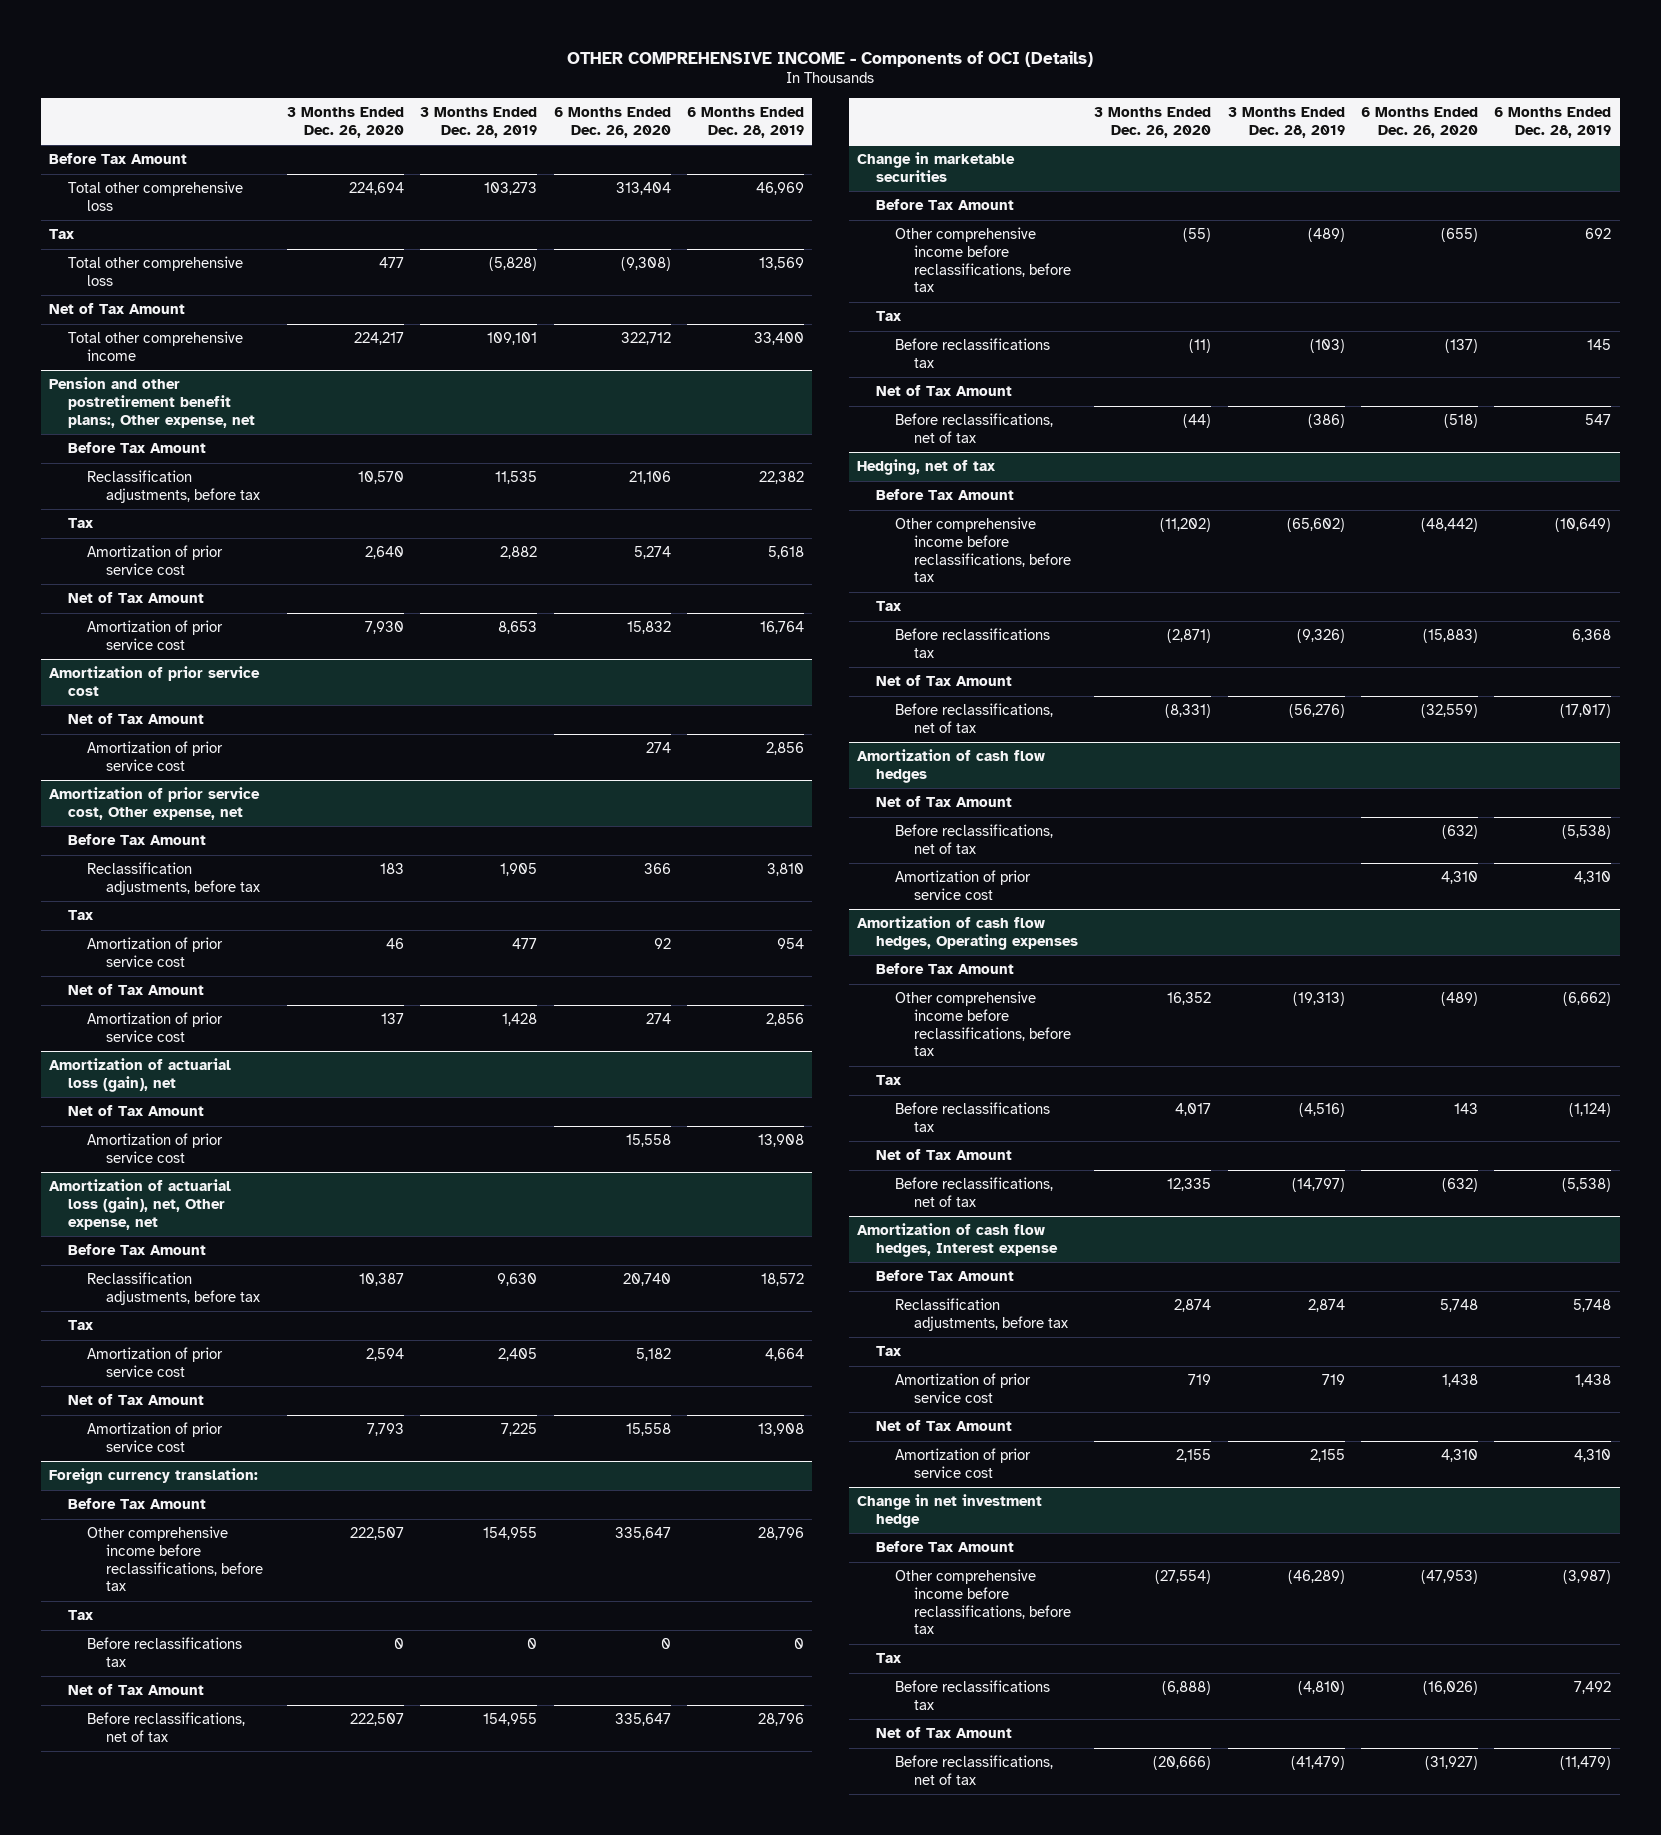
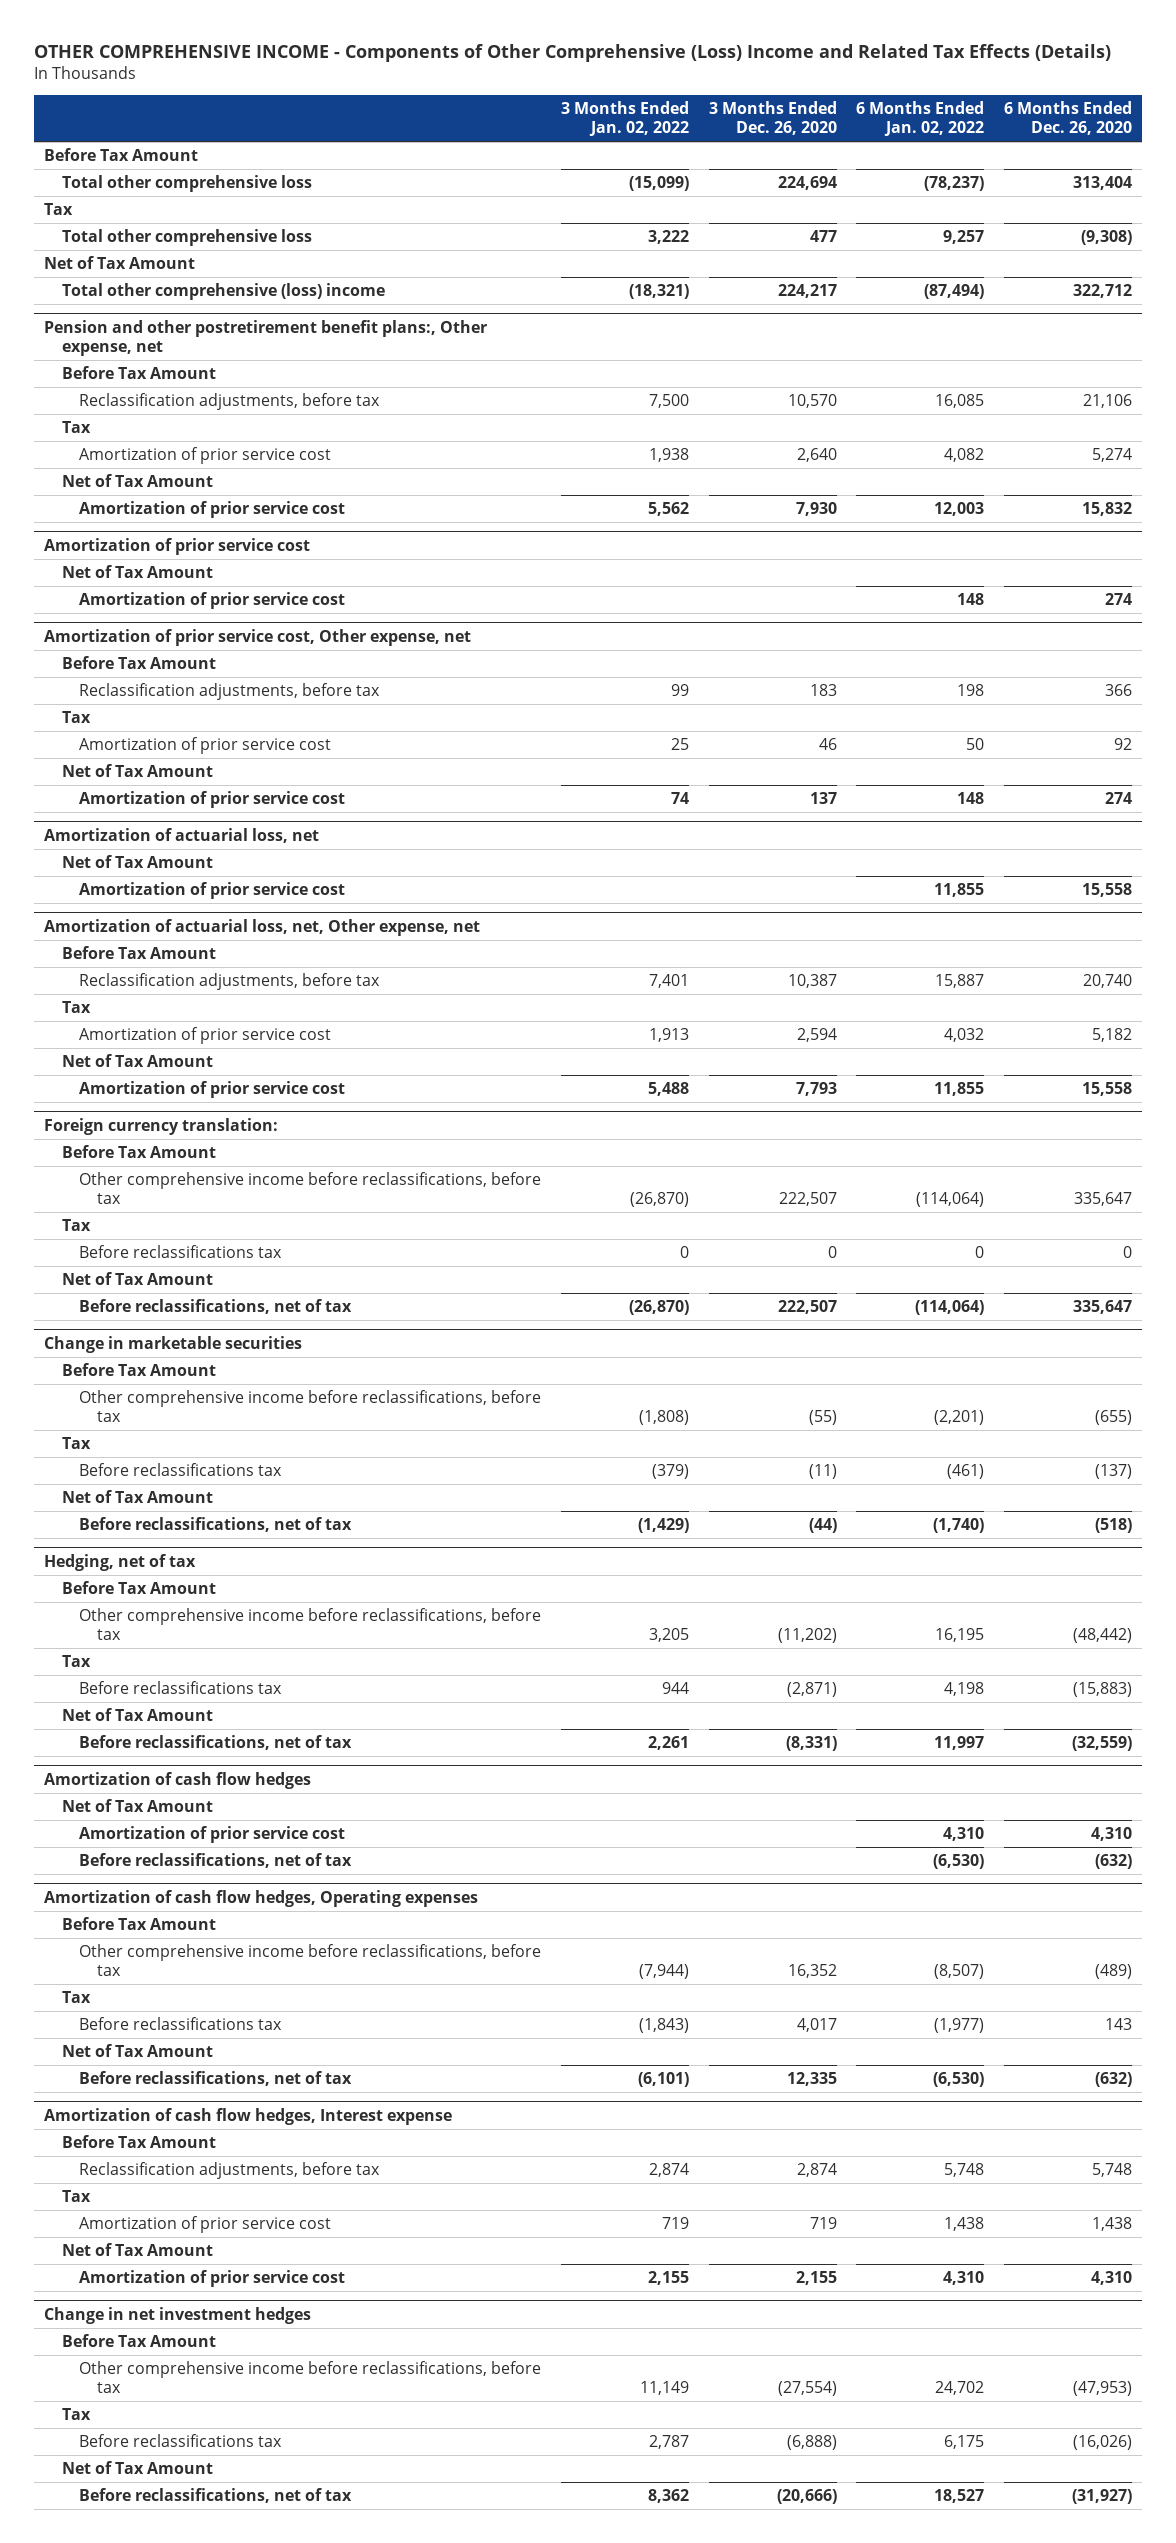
[567,50,1094,67] OTHER COMPREHENSIVE INCOME - Components of OCI (Details) -> [34,44,1112,63] OTHER COMPREHENSIVE INCOME - Components of Other Comprehensive (Loss) Income and Related Tax Effects (Details)
[420,106,538,138] 3 Months Ended Dec. 28, 2019 -> none
[687,106,805,138] 6 Months Ended Dec. 28, 2019 -> none
none -> [560,101,689,137] 3 Months Ended Jan. 02, 2022
none -> [856,101,985,137] 6 Months Ended Jan. 02, 2022
[68,331,244,361] Total other comprehensive income -> [61,283,385,301] Total other comprehensive (loss) income
[49,1058,232,1092] Amortization of actuarial loss (gain), net -> [43,827,319,843] Amortization of actuarial loss, net
[49,1179,232,1230] Amortization of actuarial loss (gain), net, Other expense, net -> [43,918,480,936] Amortization of actuarial loss, net, Other expense, net
[894,824,1053,854] Before reclassifications, net of tax -> [79,1853,353,1869] Before reclassifications, net of tax
[856,1494,1042,1528] Change in net investment hedge -> [43,2306,311,2324] Change in net investment hedges

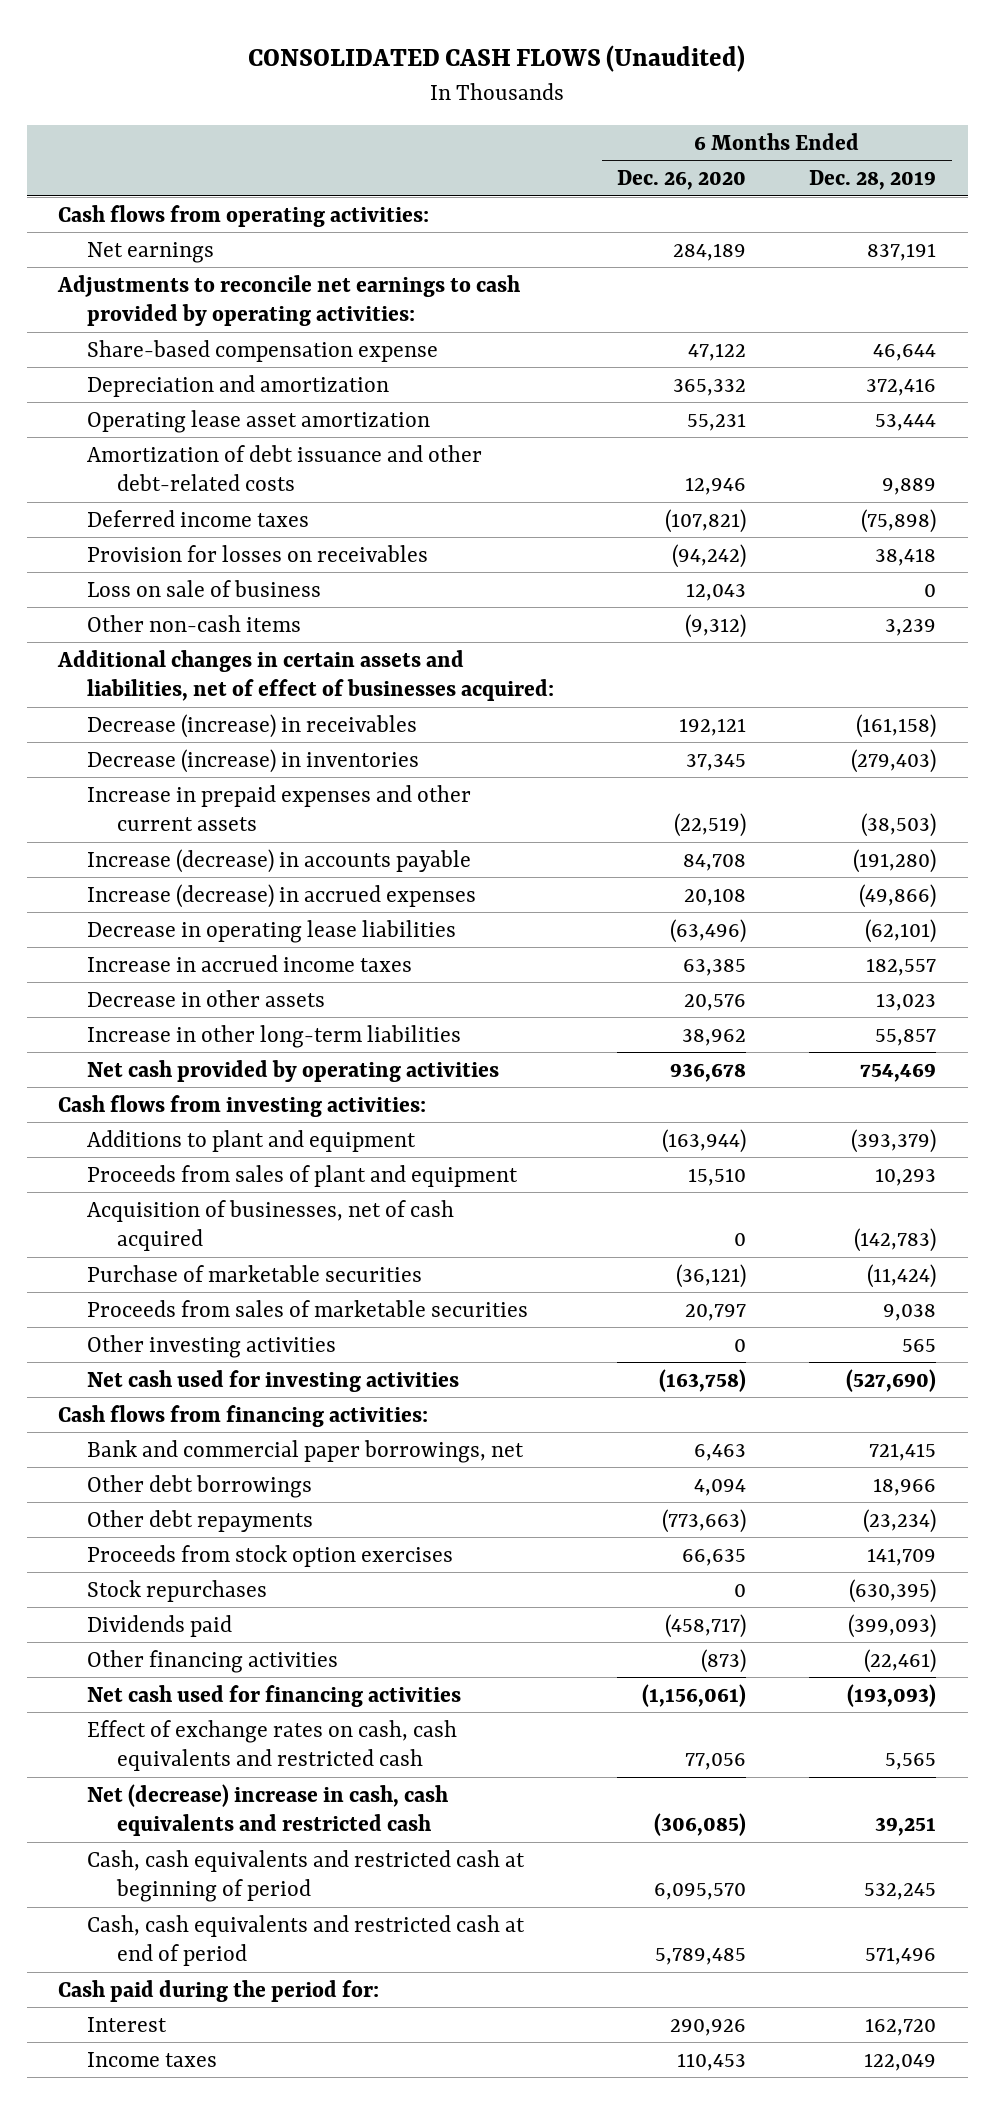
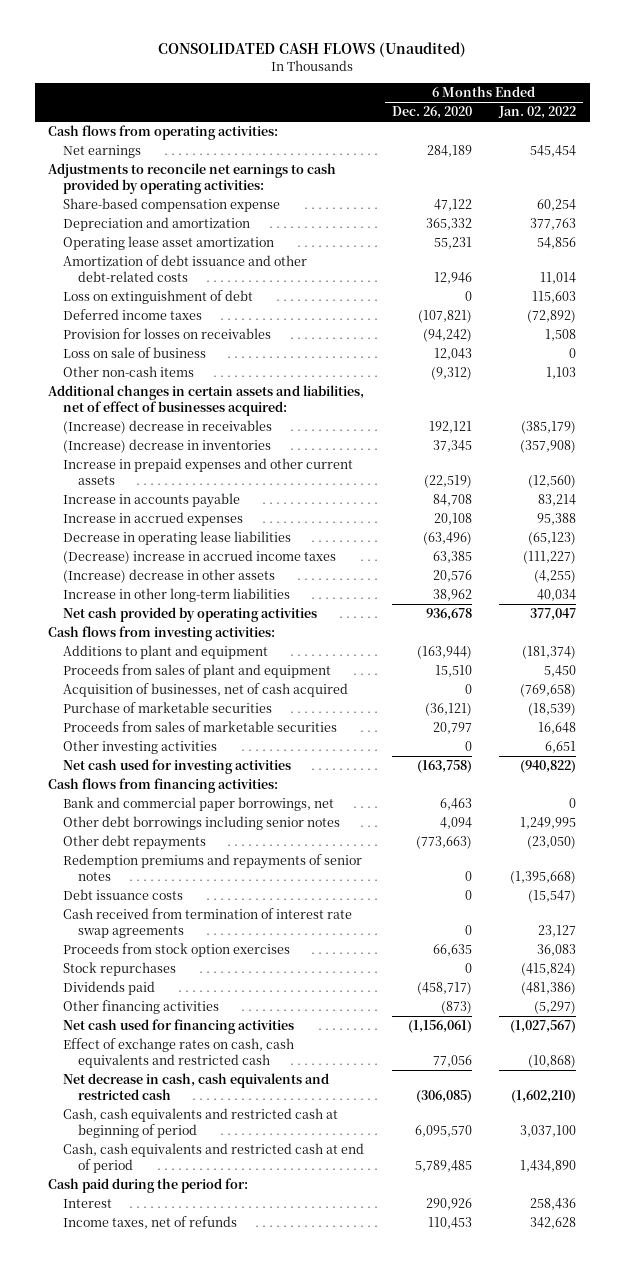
[809,170,937,191] Dec. 28, 2019 -> none
none -> [498,106,577,120] Jan. 02, 2022
none -> [63,290,254,305] Loss on extinguishment of debt
[87,713,418,738] Decrease (increase) in receivables -> [63,420,273,435] (Increase) decrease in receivables
[87,748,420,773] Decrease (increase) in inventories -> [63,439,272,454] (Increase) decrease in inventories
[87,848,472,873] Increase (decrease) in accounts payable -> [63,493,241,509] Increase in accounts payable
[87,883,477,908] Increase (decrease) in accrued expenses -> [63,512,244,527] Increase in accrued expenses
[87,954,413,972] Increase in accrued income taxes -> [63,550,337,565] (Decrease) increase in accrued income taxes
[87,989,326,1007] Decrease in other assets -> [63,569,276,584] (Increase) decrease in other assets
[87,1474,313,1498] Other debt borrowings -> [63,816,341,831] Other debt borrowings including senior notes
none -> [63,854,363,881] Redemption premiums and repayments of senior notes
none -> [63,889,184,901] Debt issuance costs
none -> [63,908,353,938] Cash received from termination of interest rate swap agreements
[87,1783,449,1837] Net (decrease) increase in cash, cash equivalents and restricted cash -> [63,1073,330,1100] Net decrease in cash, cash equivalents and restricted cash
[87,2051,218,2067] Income taxes -> [63,1216,238,1230] Income taxes, net of refunds

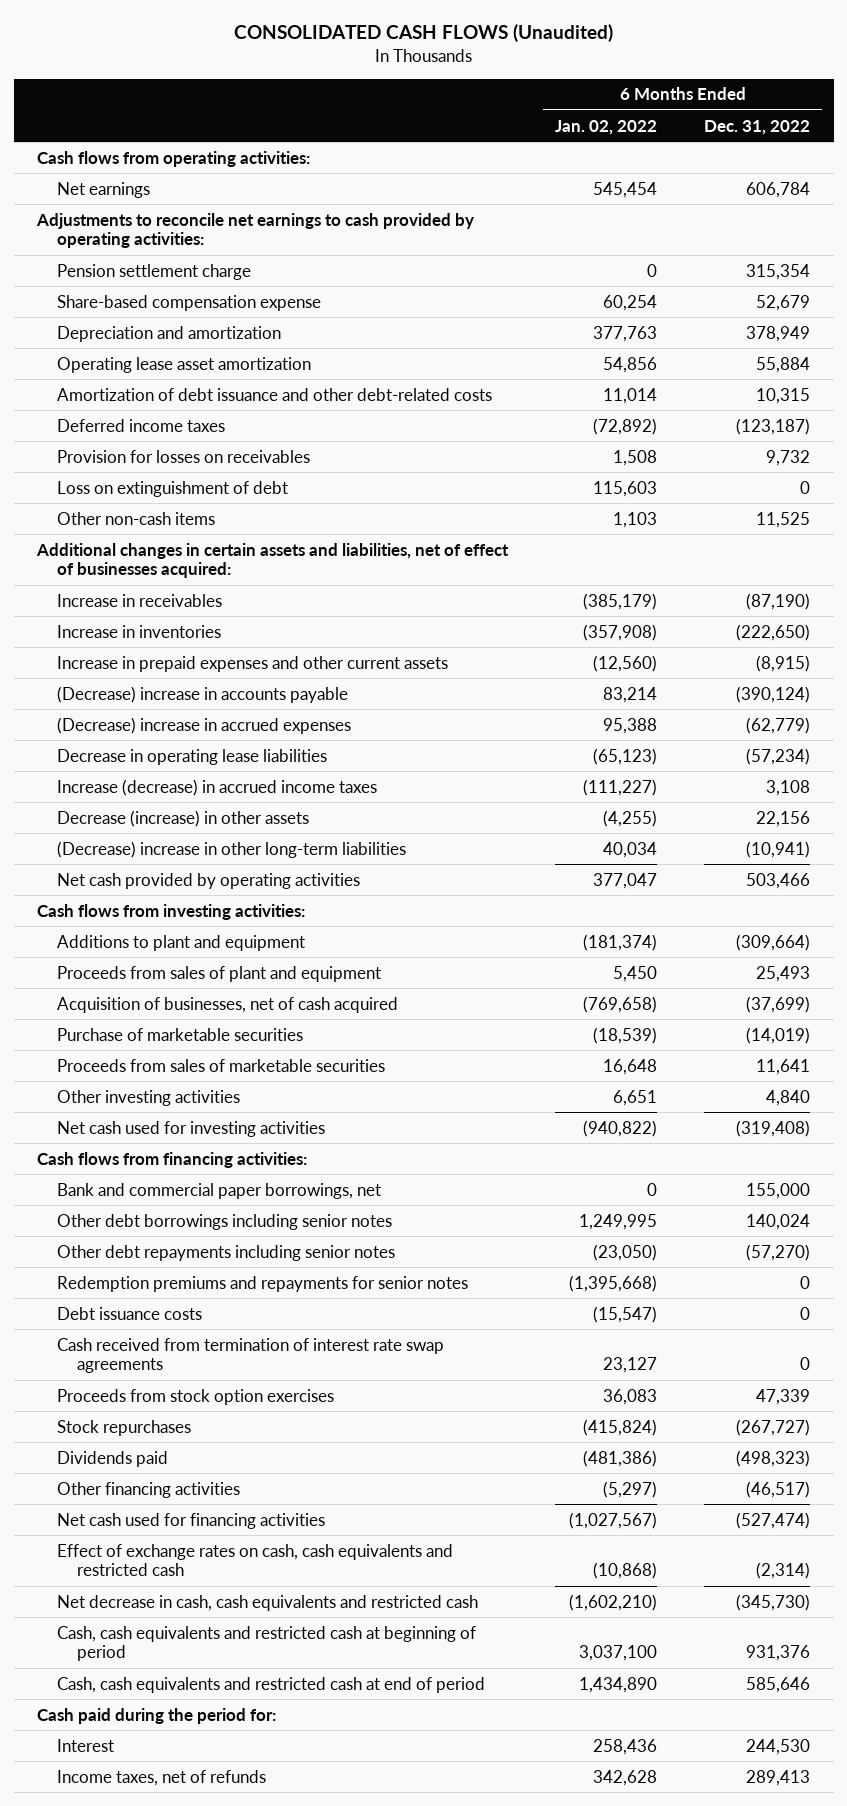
[391,106,472,120] Dec. 26, 2020 -> none
none -> [704,119,811,135] Dec. 31, 2022
none -> [56,263,251,280] Pension settlement charge
[63,347,207,359] Loss on sale of business -> none
[63,290,254,305] Loss on extinguishment of debt -> [56,480,288,497] Loss on extinguishment of debt
[63,420,273,435] (Increase) decrease in receivables -> [56,593,222,607] Increase in receivables
[63,439,272,454] (Increase) decrease in inventories -> [56,624,221,638] Increase in inventories
[63,493,241,509] Increase in accounts payable -> [56,685,348,703] (Decrease) increase in accounts payable
[63,512,244,527] Increase in accrued expenses -> [56,716,351,734] (Decrease) increase in accrued expenses
[63,550,337,565] (Decrease) increase in accrued income taxes -> [56,778,377,796] Increase (decrease) in accrued income taxes
[63,569,276,584] (Increase) decrease in other assets -> [56,809,309,827] Decrease (increase) in other assets
[63,588,291,603] Increase in other long-term liabilities -> [56,840,406,858] (Decrease) increase in other long-term liabilities
[63,835,207,851] Other debt repayments -> [56,1244,395,1261] Other debt repayments including senior notes
[63,854,363,881] Redemption premiums and repayments of senior notes -> [56,1275,468,1292] Redemption premiums and repayments for senior notes

